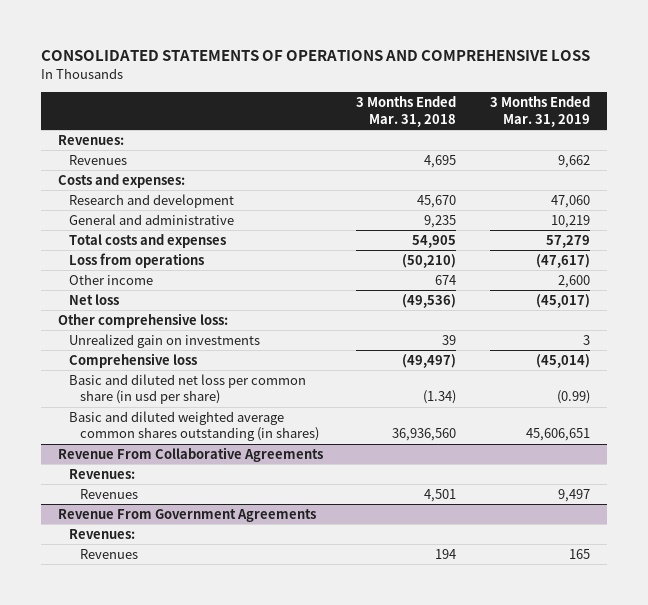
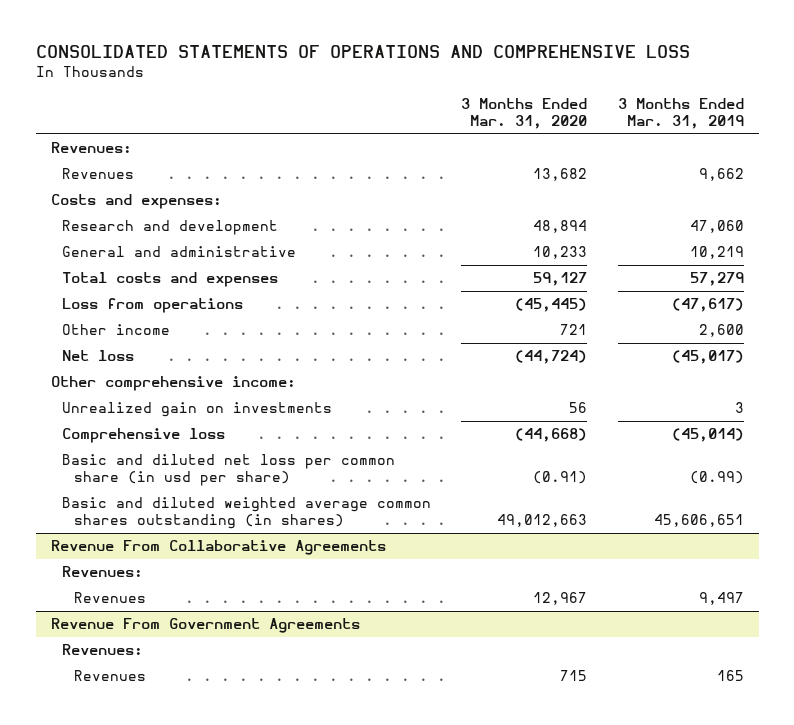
[356,96,457,127] 3 Months Ended Mar. 31, 2018 -> none
none -> [461,98,588,130] 3 Months Ended Mar. 31, 2020
[57,312,228,328] Other comprehensive loss: -> [50,376,296,392] Other comprehensive income:

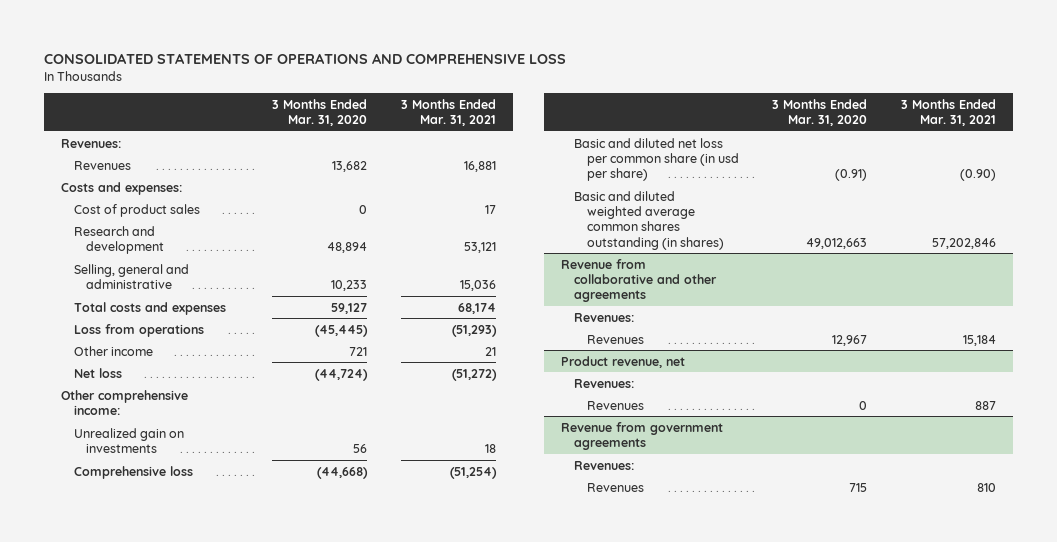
[617,98,744,130] 3 Months Ended Mar. 31, 2019 -> none
none -> [400,98,496,127] 3 Months Ended Mar. 31, 2021
none -> [73,203,200,217] Cost of product sales
[62,246,297,258] General and administrative -> [73,263,189,289] Selling, general and administrative
[50,540,386,556] Revenue From Collaborative Agreements -> [561,258,717,303] Revenue from collaborative and other agreements
[50,618,360,634] Revenue From Government Agreements -> none
none -> [561,355,686,368] Product revenue, net
none -> [586,400,644,410] Revenues
none -> [561,421,724,450] Revenue from government agreements
none -> [573,460,634,470] Revenues:

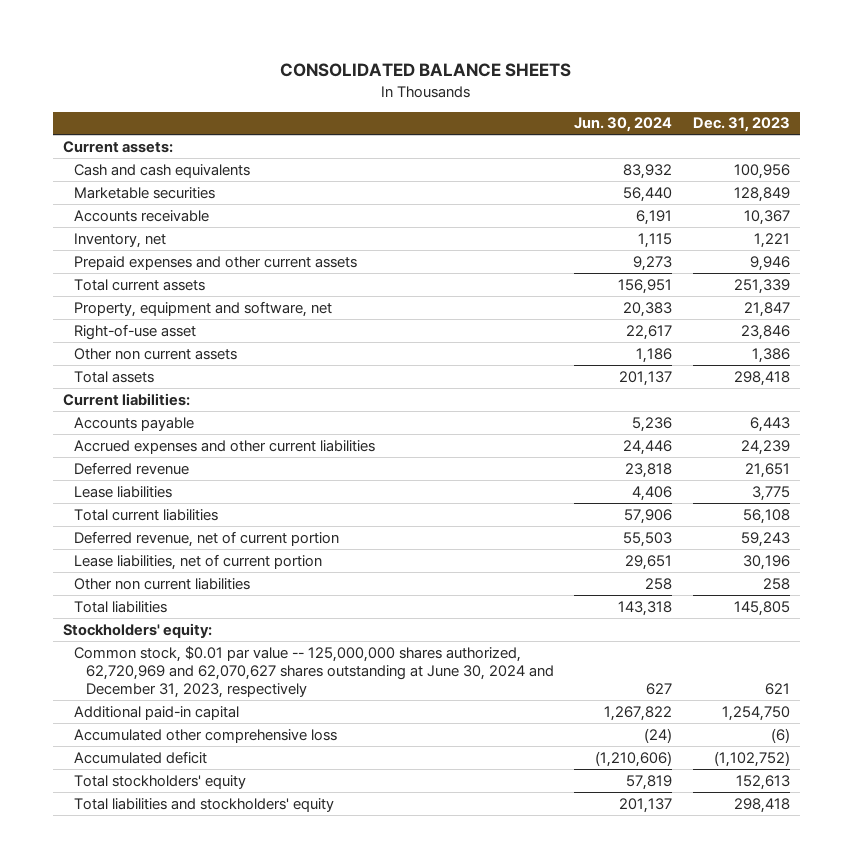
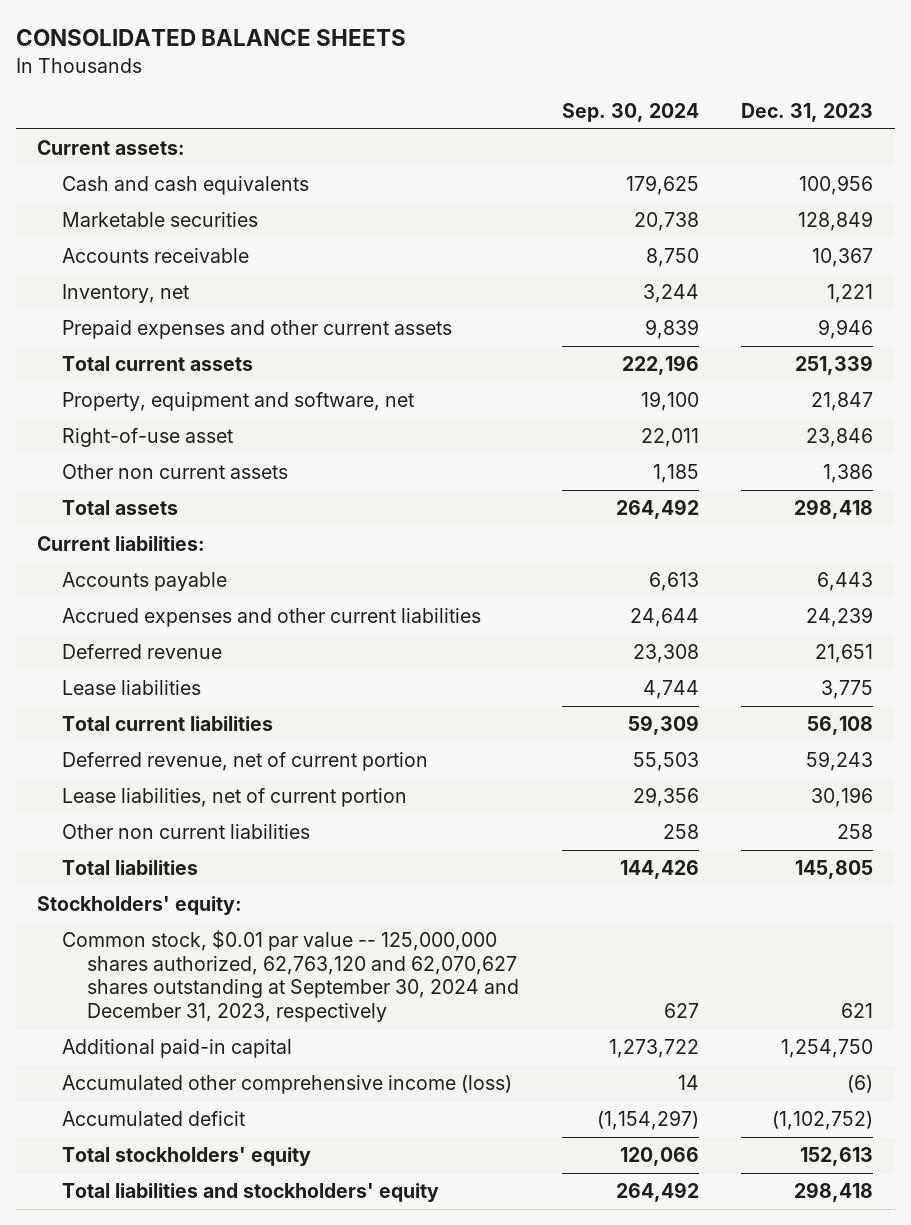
[574,117,673,133] Jun. 30, 2024 -> none
none -> [561,102,699,122] Sep. 30, 2024
[74,645,554,698] Common stock, $0.01 par value -- 125,000,000 shares authorized, 62,720,969 and 62,070,627 shares outstanding at June 30, 2024 and December 31, 2023, respectively -> [62,930,520,1022] Common stock, $0.01 par value -- 125,000,000 shares authorized, 62,763,120 and 62,070,627 shares outstanding at September 30, 2024 and December 31, 2023, respectively
[74,728,338,743] Accumulated other comprehensive loss -> [62,1075,513,1095] Accumulated other comprehensive income (loss)

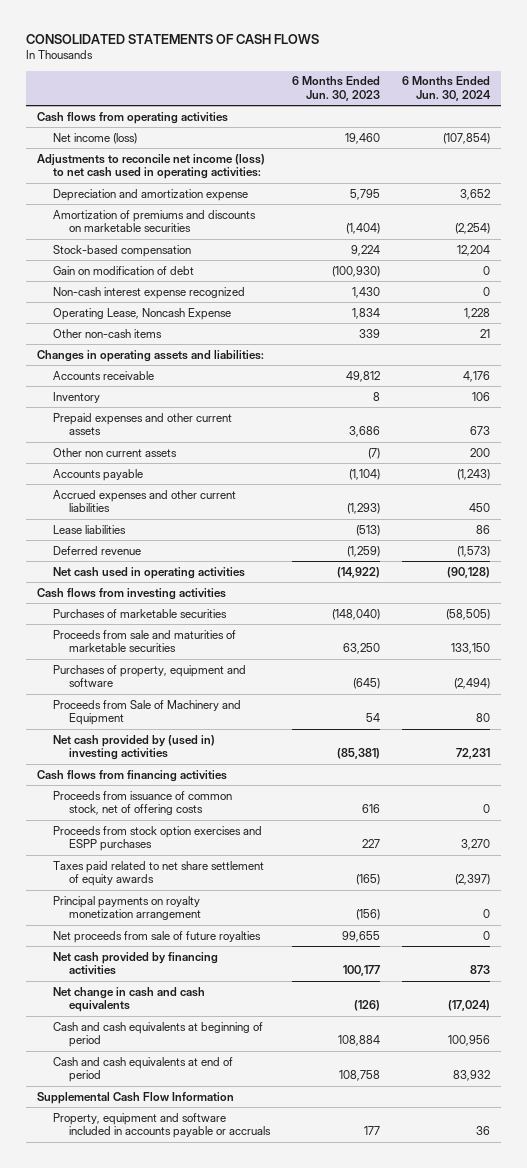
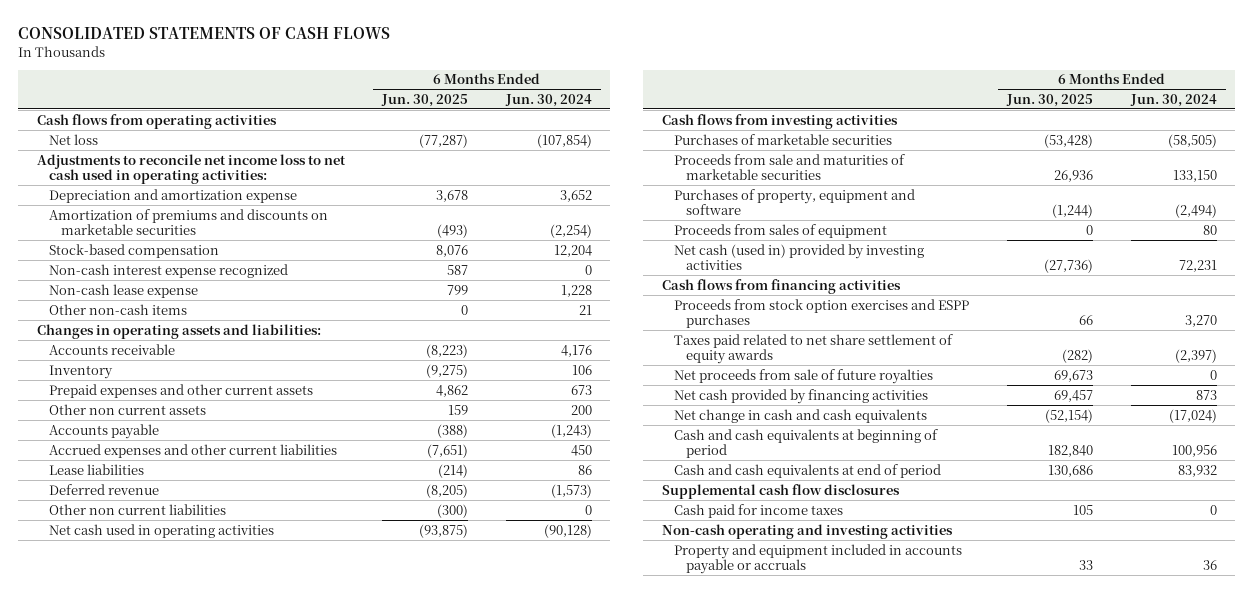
[291,76,380,101] 6 Months Ended Jun. 30, 2023 -> none
none -> [381,93,469,107] Jun. 30, 2025
[52,132,137,144] Net income (loss) -> [48,133,98,145] Net loss
[36,153,265,180] Adjustments to reconcile net income (loss) to net cash used in operating activities: -> [36,153,346,185] Adjustments to reconcile net income loss to net cash used in operating activities:
[52,265,194,275] Gain on modification of debt -> none
[52,307,231,320] Operating Lease, Noncash Expense -> [48,283,198,298] Non-cash lease expense
none -> [48,503,226,515] Other non current liabilities
[52,699,241,726] Proceeds from Sale of Machinery and Equipment -> [673,223,887,238] Proceeds from sales of equipment
[52,734,215,761] Net cash provided by (used in) investing activities -> [673,243,924,271] Net cash (used in) provided by investing activities
[52,790,232,816] Proceeds from issuance of common stock, net of offering costs -> none
[52,895,201,921] Principal payments on royalty monetization arrangement -> none
[36,1091,234,1104] Supplemental Cash Flow Information -> [661,483,900,499] Supplemental cash flow disclosures
none -> [673,503,843,518] Cash paid for income taxes
none -> [661,523,953,539] Non-cash operating and investing activities
[52,1112,271,1139] Property, equipment and software included in accounts payable or accruals -> [673,543,962,575] Property and equipment included in accounts payable or accruals

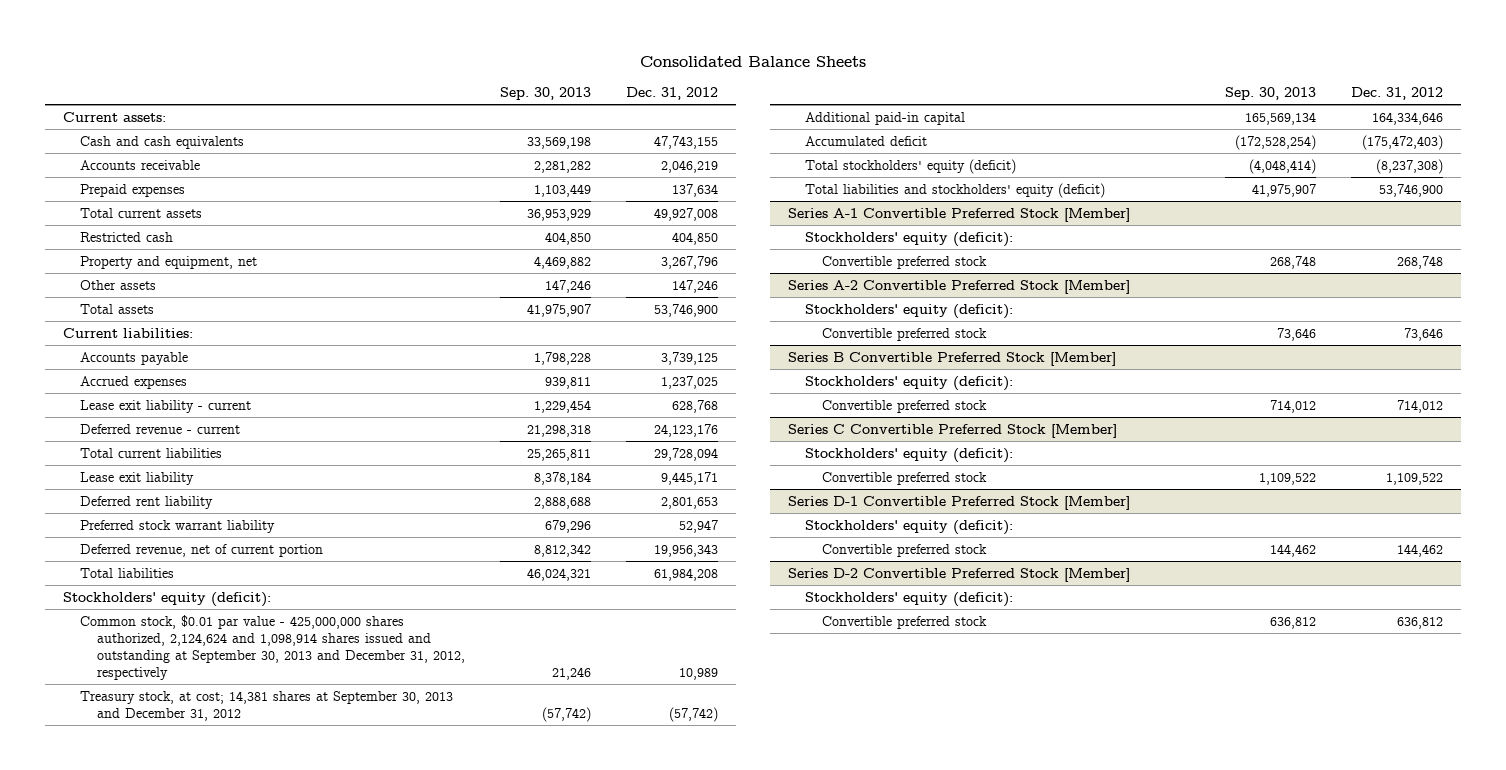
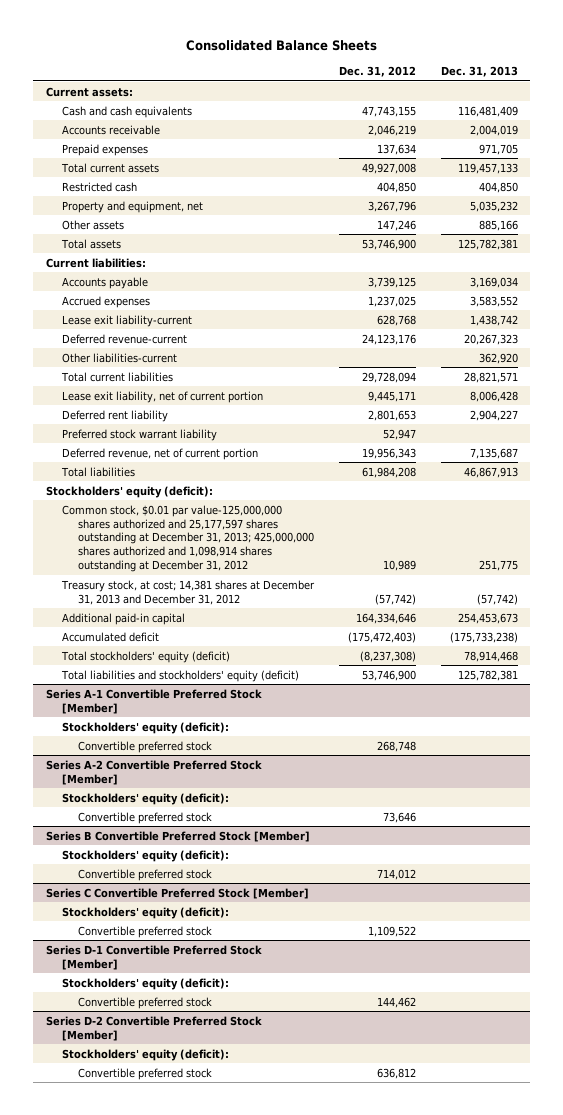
[500,87,592,101] Sep. 30, 2013 -> none
none -> [440,66,518,78] Dec. 31, 2013
[79,399,251,413] Lease exit liability - current -> [61,314,192,327] Lease exit liability-current
[79,423,240,434] Deferred revenue - current -> [61,333,187,344] Deferred revenue-current
none -> [61,352,177,363] Other liabilities-current
[79,471,194,485] Lease exit liability -> [61,390,263,403] Lease exit liability, net of current portion
[79,614,465,680] Common stock, $0.01 par value - 425,000,000 shares authorized, 2,124,624 and 1,098,914 shares issued and outstanding at September 30, 2013 and December 31, 2012, respectively -> [61,504,314,573] Common stock, $0.01 par value-125,000,000 shares authorized and 25,177,597 shares outstanding at December 31, 2013; 425,000,000 shares authorized and 1,098,914 shares outstanding at December 31, 2012
[79,690,453,721] Treasury stock, at cost; 14,381 shares at September 30, 2013 and December 31, 2012 -> [60,579,315,605] Treasury stock, at cost; 14,381 shares at December 31, 2013 and December 31, 2012

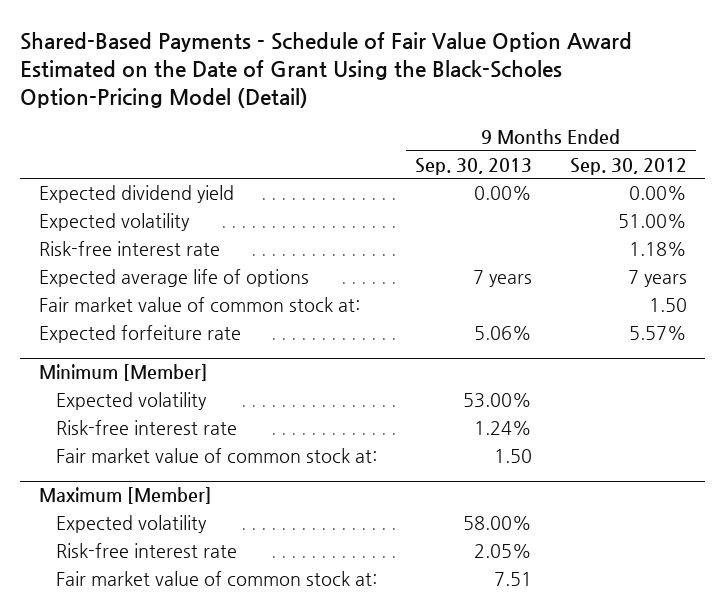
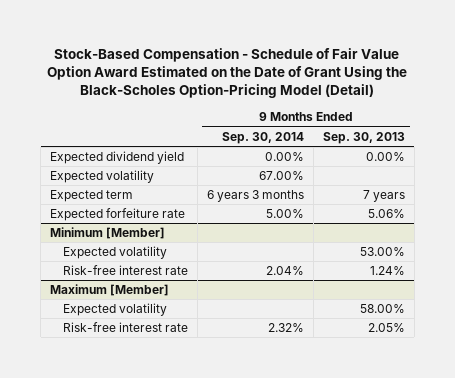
[19,31,632,109] Shared-Based Payments - Schedule of Fair Value Option Award Estimated on the Date of Grant Using the Black-Scholes Option-Pricing Model (Detail) -> [47,47,408,99] Stock-Based Compensation - Schedule of Fair Value Option Award Estimated on the Date of Grant Using the Black-Scholes Option-Pricing Model (Detail)
[569,157,687,175] Sep. 30, 2012 -> none
none -> [221,131,304,144] Sep. 30, 2014
[38,241,220,257] Risk-free interest rate -> none
[38,297,360,313] Fair market value of common stock at: -> none
[38,269,309,288] Expected average life of options -> [50,190,134,203] Expected term
[56,448,378,464] Fair market value of common stock at: -> none
[56,571,378,587] Fair market value of common stock at: -> none

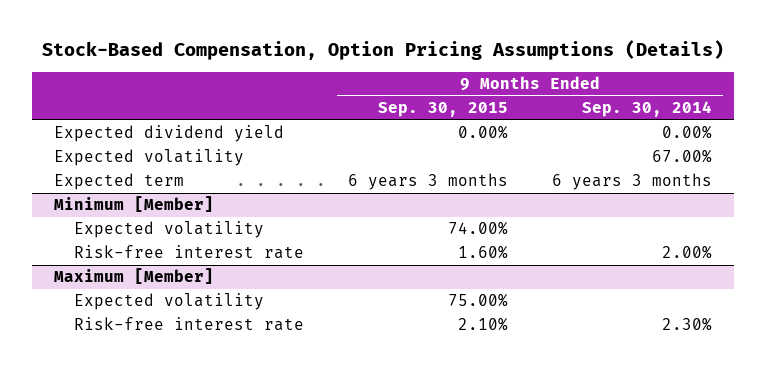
[47,47,408,99] Stock-Based Compensation - Schedule of Fair Value Option Award Estimated on the Date of Grant Using the Black-Scholes Option-Pricing Model (Detail) -> [41,40,724,61] Stock-Based Compensation, Option Pricing Assumptions (Details)
[322,131,405,144] Sep. 30, 2013 -> none
none -> [377,102,508,118] Sep. 30, 2015
[50,208,186,222] Expected forfeiture rate -> none
[265,266,304,276] 2.04% -> [661,245,712,260] 2.00%
[267,323,304,333] 2.32% -> [661,317,712,332] 2.30%

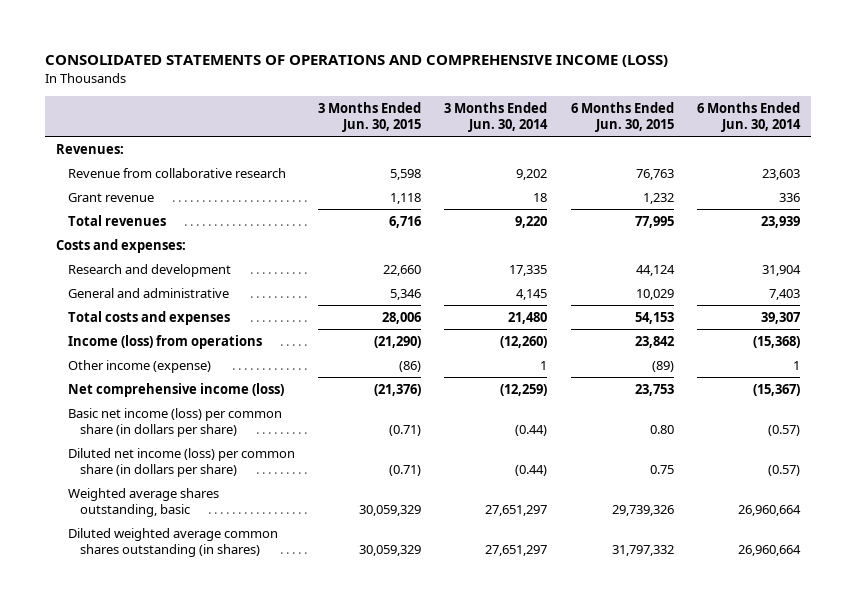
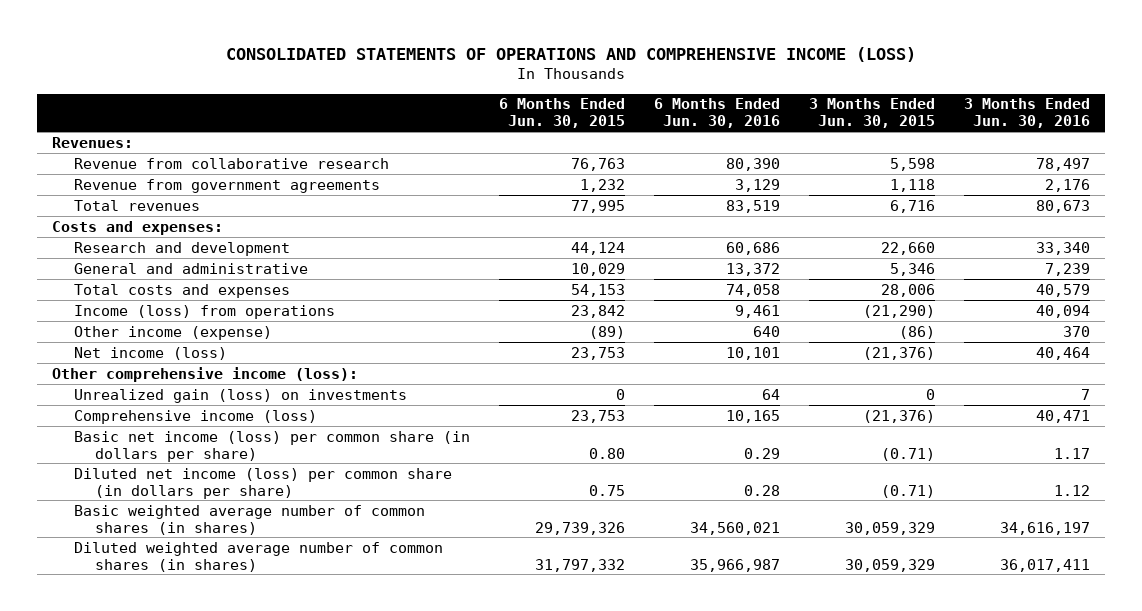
[444,102,549,132] 3 Months Ended Jun. 30, 2014 -> none
[696,102,801,132] 6 Months Ended Jun. 30, 2014 -> none
none -> [653,98,780,129] 6 Months Ended Jun. 30, 2016
none -> [964,98,1091,129] 3 Months Ended Jun. 30, 2016
[68,192,155,202] Grant revenue -> [73,178,380,193] Revenue from government agreements
[68,382,285,397] Net comprehensive income (loss) -> [73,346,227,360] Net income (loss)
none -> [51,366,358,382] Other comprehensive income (loss):
none -> [73,388,407,403] Unrealized gain (loss) on investments
none -> [73,409,317,424] Comprehensive income (loss)
[68,487,220,517] Weighted average shares outstanding, basic -> [73,504,425,535] Basic weighted average number of common shares (in shares)
[68,527,279,557] Diluted weighted average common shares outstanding (in shares) -> [73,541,443,572] Diluted weighted average number of common shares (in shares)

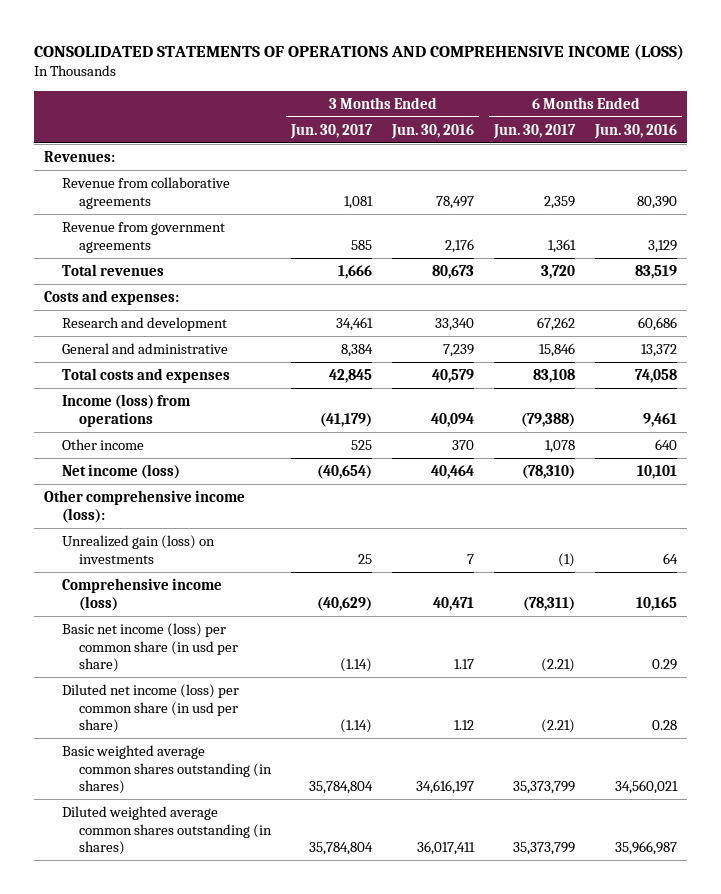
[498,98,625,129] 6 Months Ended Jun. 30, 2015 -> none
[809,98,936,129] 3 Months Ended Jun. 30, 2015 -> none
none -> [290,123,374,139] Jun. 30, 2017
none -> [493,123,577,139] Jun. 30, 2017
[73,157,389,169] Revenue from collaborative research -> [61,176,230,209] Revenue from collaborative agreements
[73,325,272,340] Other income (expense) -> [61,438,144,450] Other income
[73,430,470,462] Basic net income (loss) per common share (in dollars per share) -> [61,622,239,673] Basic net income (loss) per common share (in usd per share)
[73,467,452,499] Diluted net income (loss) per common share (in dollars per share) -> [61,683,239,734] Diluted net income (loss) per common share (in usd per share)
[73,504,425,535] Basic weighted average number of common shares (in shares) -> [61,744,273,795] Basic weighted average common shares outstanding (in shares)
[73,541,443,572] Diluted weighted average number of common shares (in shares) -> [61,805,273,856] Diluted weighted average common shares outstanding (in shares)

